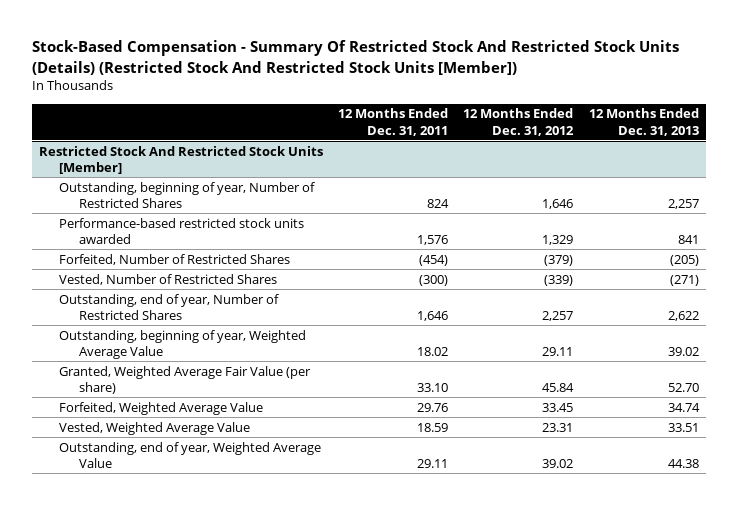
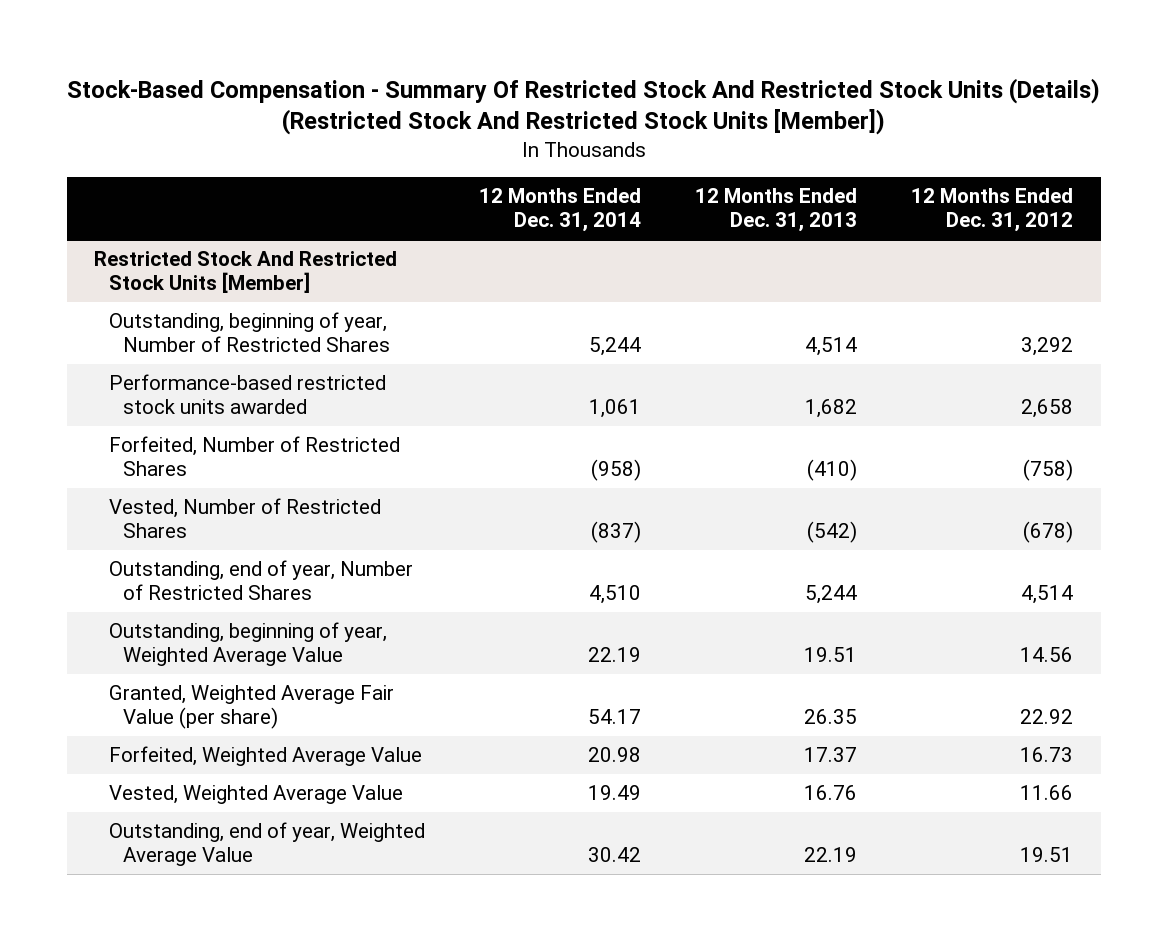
[338,108,449,136] 12 Months Ended Dec. 31, 2011 -> none
none -> [478,188,641,233] 12 Months Ended Dec. 31, 2014
[542,199,574,210] 1,646 -> [1021,337,1074,357] 3,292
[667,199,699,210] 2,257 -> [805,337,858,357] 4,514
[542,235,574,246] 1,329 -> [1021,399,1074,419] 2,658
[677,235,699,245] 841 -> [805,399,858,419] 1,682
[544,254,574,266] (379) -> [1023,459,1074,482] (758)
[669,254,699,266] (205) -> [807,459,858,482] (410)
[544,274,574,286] (339) -> [1023,521,1074,544] (678)
[669,274,699,286] (271) -> [807,521,858,544] (542)
[542,311,574,322] 2,257 -> [1021,585,1074,605] 4,514
[667,311,699,322] 2,622 -> [805,585,858,605] 5,244
[542,347,574,357] 29.11 -> [1020,647,1074,663] 14.56
[667,347,699,357] 39.02 -> [804,647,858,663] 19.51
[542,383,575,393] 45.84 -> [1020,709,1074,725] 22.92
[667,383,699,393] 52.70 -> [804,709,858,725] 26.35
[542,402,574,412] 33.45 -> [1020,747,1074,763] 16.73
[667,402,700,412] 34.74 -> [804,747,858,763] 17.37
[542,422,574,432] 23.31 -> [1020,785,1074,801] 11.66
[667,422,699,432] 33.51 -> [804,785,858,801] 16.76
[542,459,574,469] 39.02 -> [1020,847,1074,863] 19.51
[667,459,699,469] 44.38 -> [804,847,858,863] 22.19

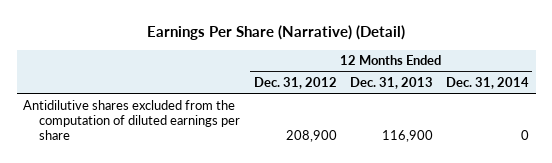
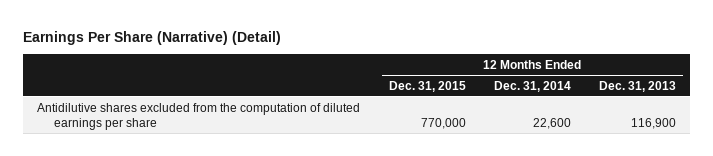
[253,76,337,89] Dec. 31, 2012 -> none
none -> [388,80,466,92] Dec. 31, 2015
[521,129,530,140] 0 -> [532,117,571,129] 22,600

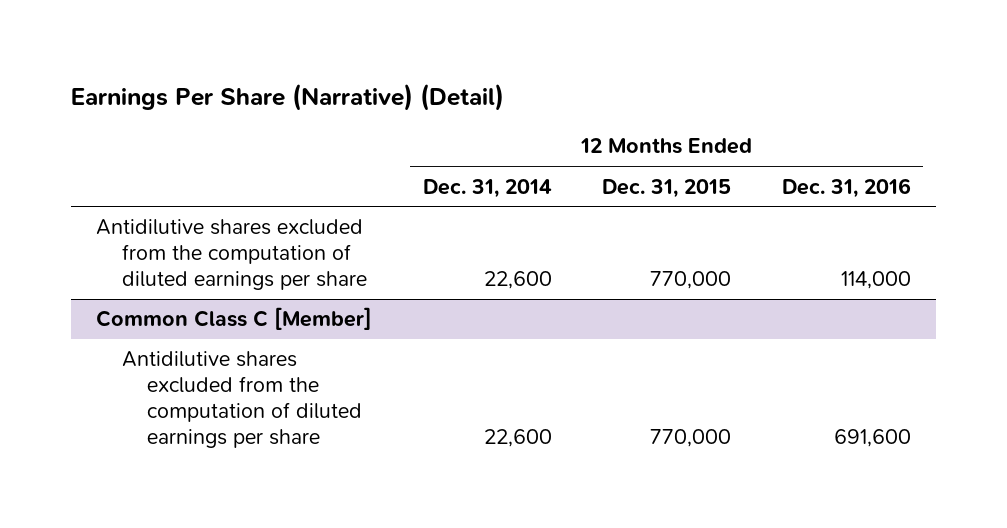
[599,80,677,92] Dec. 31, 2013 -> none
none -> [781,177,911,198] Dec. 31, 2016
none -> [96,307,373,331] Common Class C [Member]
none -> [121,351,362,448] Antidilutive shares excluded from the computation of diluted earnings per share

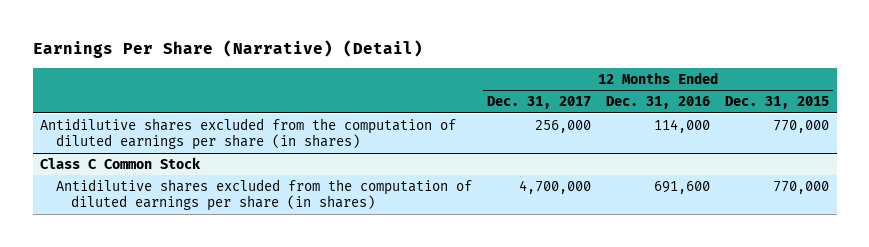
[422,178,552,198] Dec. 31, 2014 -> none
none -> [486,96,591,110] Dec. 31, 2017
[96,219,367,290] Antidilutive shares excluded from the computation of diluted earnings per share -> [40,118,457,151] Antidilutive shares excluded from the computation of diluted earnings per share (in shares)
[96,307,373,331] Common Class C [Member] -> [40,157,202,170] Class C Common Stock
[121,351,362,448] Antidilutive shares excluded from the computation of diluted earnings per share -> [55,179,472,212] Antidilutive shares excluded from the computation of diluted earnings per share (in shares)

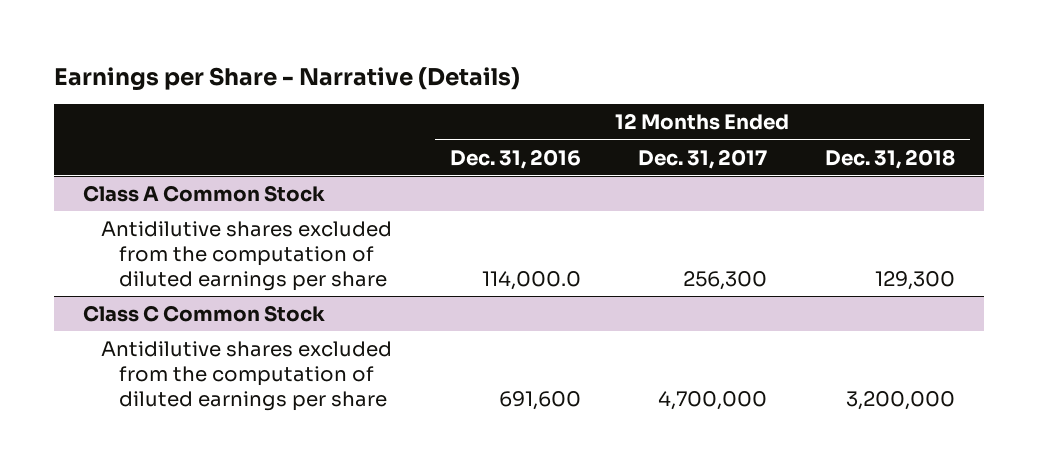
[32,39,423,58] Earnings Per Share (Narrative) (Detail) -> [53,66,520,91] Earnings per Share - Narrative (Details)
[725,96,830,110] Dec. 31, 2015 -> none
none -> [825,148,956,169] Dec. 31, 2018
none -> [82,184,325,202] Class A Common Stock
[40,118,457,151] Antidilutive shares excluded from the computation of diluted earnings per share (in shares) -> [100,220,392,291] Antidilutive shares excluded from the computation of diluted earnings per share
[534,120,591,134] 256,000 -> [683,270,768,290] 256,300
[653,119,710,134] 114,000 -> [481,270,581,290] 114,000.0
[55,179,472,212] Antidilutive shares excluded from the computation of diluted earnings per share (in shares) -> [100,340,392,411] Antidilutive shares excluded from the computation of diluted earnings per share

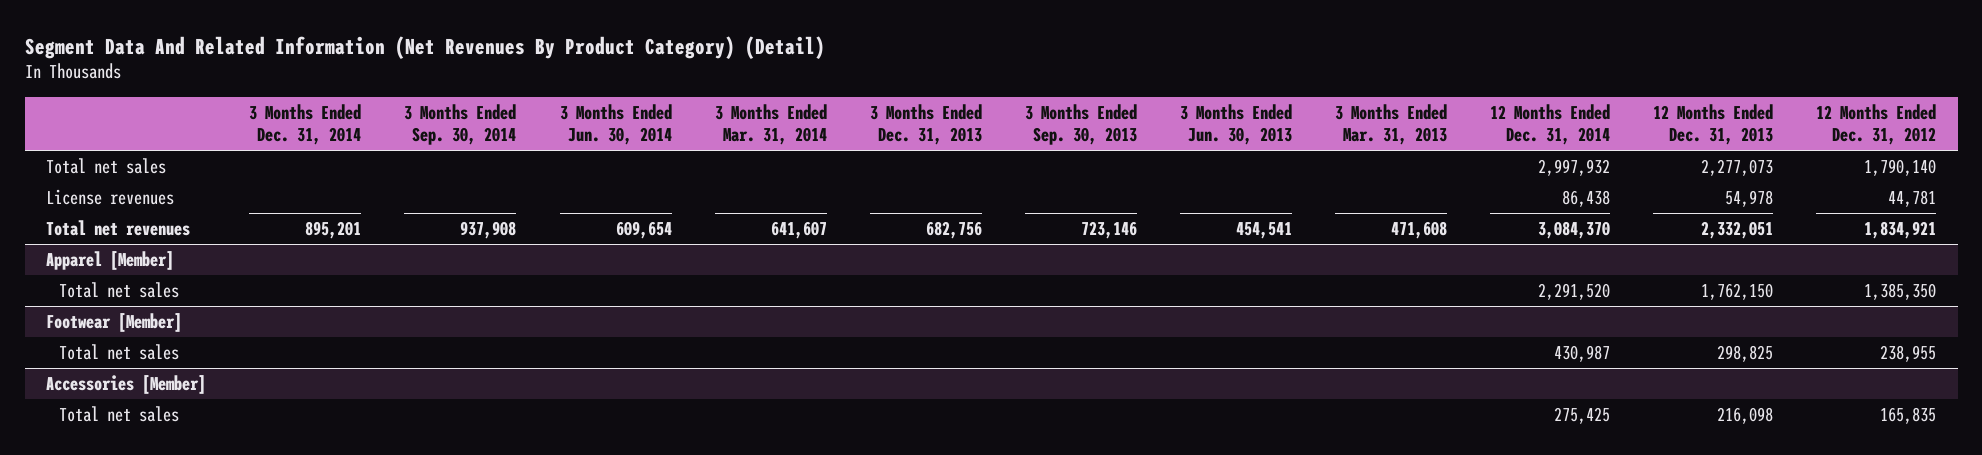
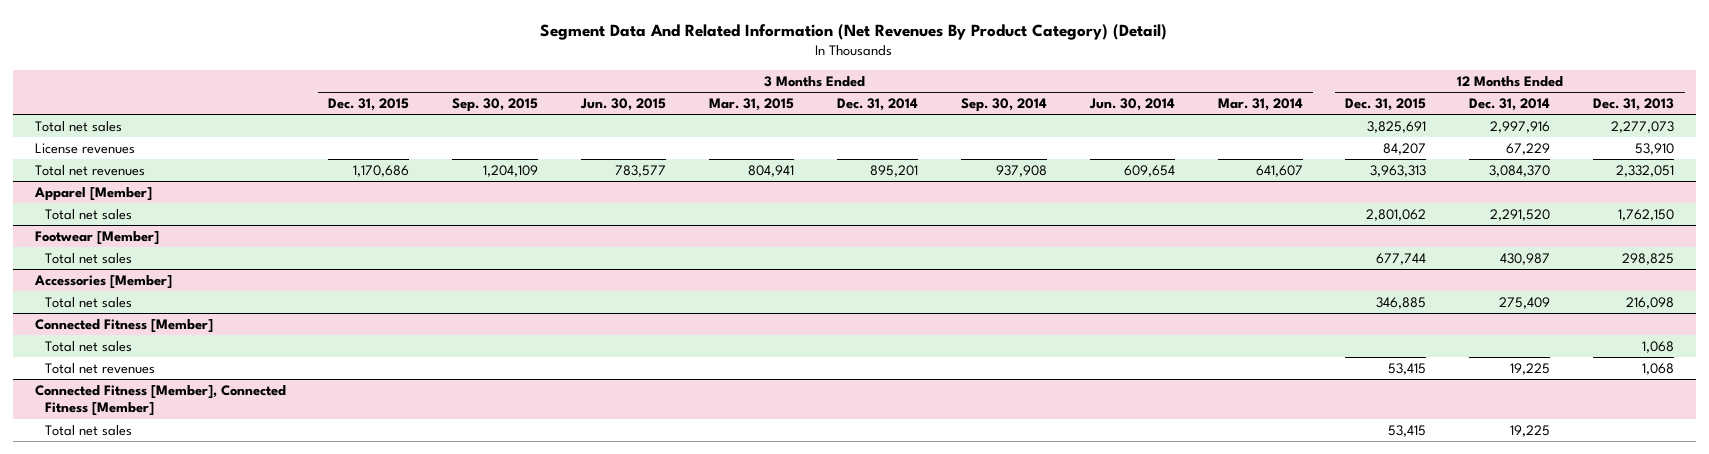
[869,103,982,146] 3 Months Ended Dec. 31, 2013 -> none
[1024,103,1137,146] 3 Months Ended Sep. 30, 2013 -> none
[1179,103,1292,146] 3 Months Ended Jun. 30, 2013 -> none
[1334,103,1447,146] 3 Months Ended Mar. 31, 2013 -> none
[1816,103,1937,146] 12 Months Ended Dec. 31, 2012 -> none
none -> [328,98,410,112] Dec. 31, 2015
none -> [452,98,539,113] Sep. 30, 2015
none -> [580,98,667,112] Jun. 30, 2015
none -> [709,98,795,112] Mar. 31, 2015
none -> [1345,98,1427,112] Dec. 31, 2015
[1538,158,1611,176] 2,997,932 -> [1490,120,1551,133] 2,997,916
[1562,189,1611,207] 86,438 -> [1506,142,1551,155] 67,229
[1725,189,1774,207] 54,978 -> [1635,142,1675,155] 53,910
[1554,406,1611,424] 275,425 -> [1499,296,1551,309] 275,409
none -> [34,318,213,333] Connected Fitness [Member]
none -> [44,340,132,352] Total net sales
none -> [44,362,155,374] Total net revenues
none -> [34,384,286,417] Connected Fitness [Member], Connected Fitness [Member]
none -> [44,424,132,436] Total net sales

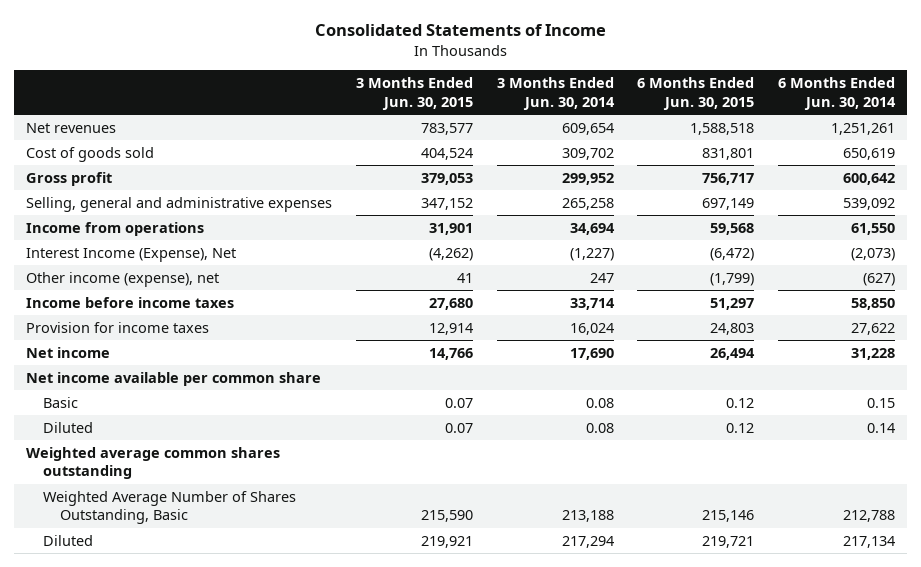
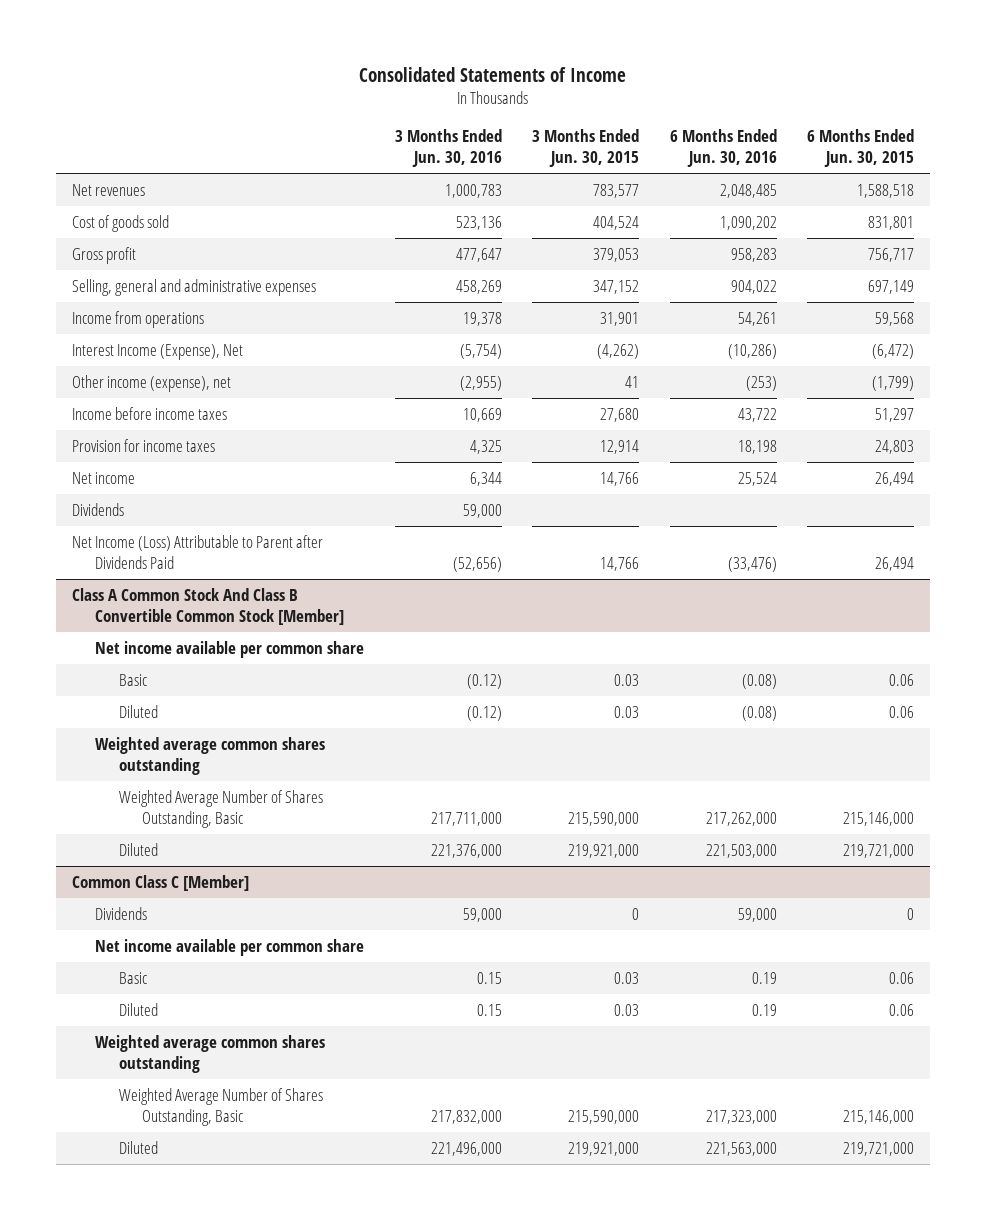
[496,77,615,110] 3 Months Ended Jun. 30, 2014 -> none
[778,77,897,110] 6 Months Ended Jun. 30, 2014 -> none
none -> [394,129,502,168] 3 Months Ended Jun. 30, 2016
none -> [669,129,777,168] 6 Months Ended Jun. 30, 2016
none -> [71,502,124,516] Dividends
none -> [71,534,323,569] Net Income (Loss) Attributable to Parent after Dividends Paid
none -> [71,587,345,625] Class A Common Stock And Class B Convertible Common Stock [Member]
[444,397,473,408] 0.07 -> [614,673,640,686] 0.03
[726,397,755,408] 0.12 -> [889,673,915,686] 0.06
[444,422,473,433] 0.07 -> [614,705,640,718] 0.03
[726,422,755,433] 0.12 -> [889,705,915,718] 0.06
[420,510,473,523] 215,590 -> [568,811,640,826] 215,590,000
[702,510,755,523] 215,146 -> [843,811,915,826] 215,146,000
[420,535,473,548] 219,921 -> [568,843,640,858] 219,921,000
[702,535,755,548] 219,721 -> [843,843,915,858] 219,721,000
none -> [71,874,249,891] Common Class C [Member]
none -> [95,906,148,920] Dividends
none -> [95,938,365,956] Net income available per common share
none -> [118,971,147,984] Basic
none -> [118,1002,158,1016] Diluted
none -> [95,1034,326,1073] Weighted average common shares outstanding
none -> [118,1087,323,1126] Weighted Average Number of Shares Outstanding, Basic
none -> [118,1140,158,1154] Diluted

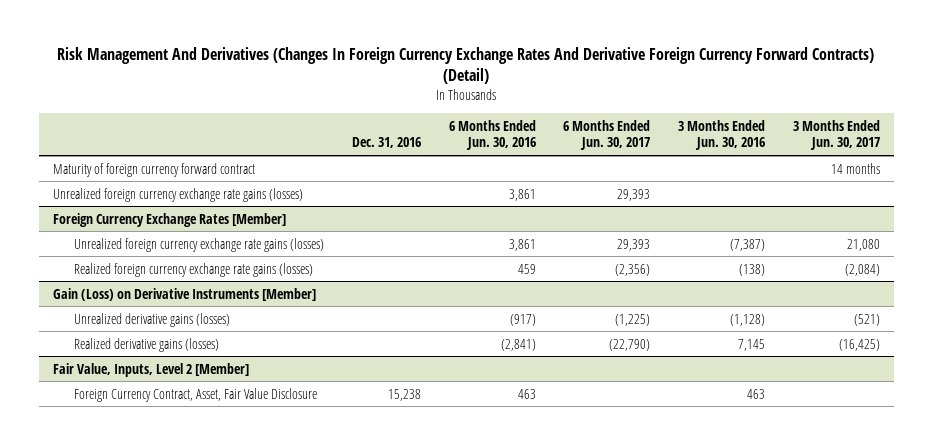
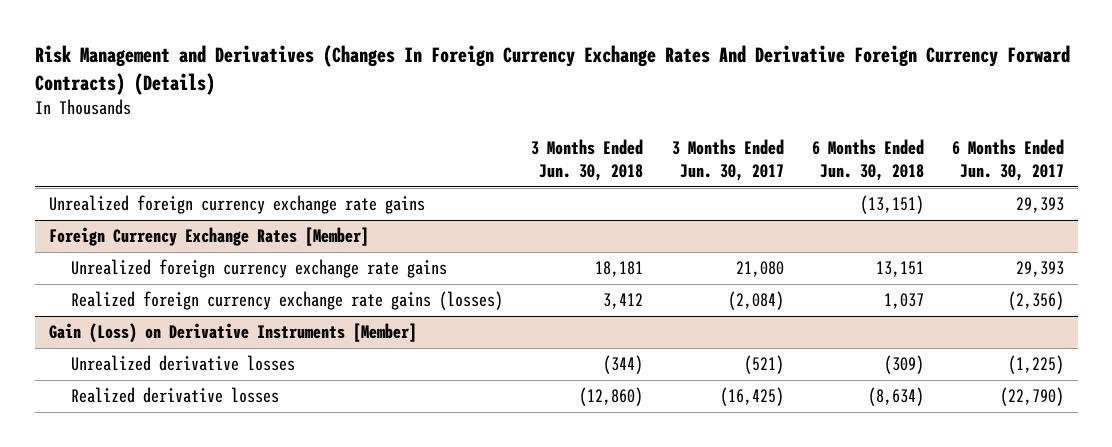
[57,47,875,85] Risk Management And Derivatives (Changes In Foreign Currency Exchange Rates And Derivative Foreign Currency Forward Contracts) (Detail) -> [34,45,1070,96] Risk Management and Derivatives (Changes In Foreign Currency Exchange Rates And Derivative Foreign Currency Forward Contracts) (Details)
[351,137,421,149] Dec. 31, 2016 -> none
[448,119,536,151] 6 Months Ended Jun. 30, 2016 -> none
[678,119,766,151] 3 Months Ended Jun. 30, 2016 -> none
none -> [531,139,644,182] 3 Months Ended Jun. 30, 2018
none -> [811,139,924,182] 6 Months Ended Jun. 30, 2018
[53,162,256,177] Maturity of foreign currency forward contract -> none
[53,187,304,202] Unrealized foreign currency exchange rate gains (losses) -> [48,195,425,215] Unrealized foreign currency exchange rate gains
[74,237,325,252] Unrealized foreign currency exchange rate gains (losses) -> [71,259,448,279] Unrealized foreign currency exchange rate gains
[53,362,250,377] Fair Value, Inputs, Level 2 [Member] -> none
[74,387,318,402] Foreign Currency Contract, Asset, Fair Value Disclosure -> none
[74,312,231,327] Unrealized derivative gains (losses) -> [71,355,296,372] Unrealized derivative losses
[74,337,220,352] Realized derivative gains (losses) -> [71,387,280,404] Realized derivative losses

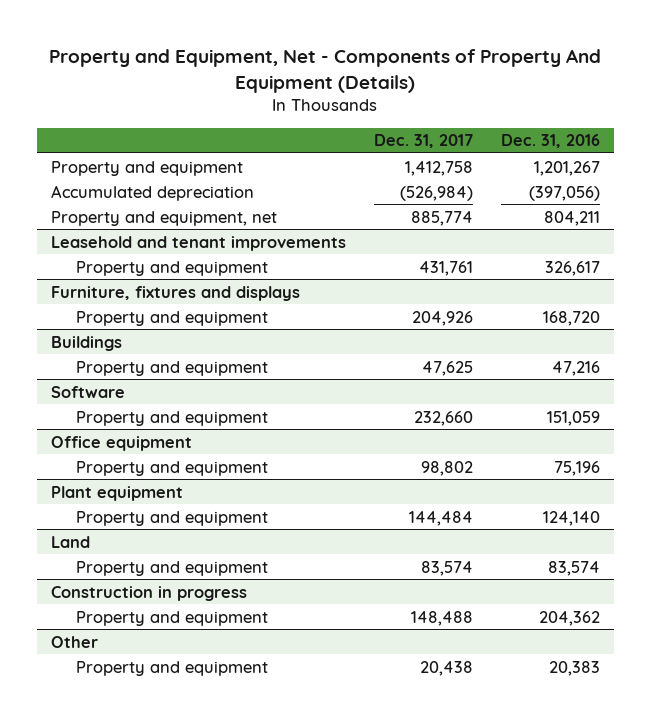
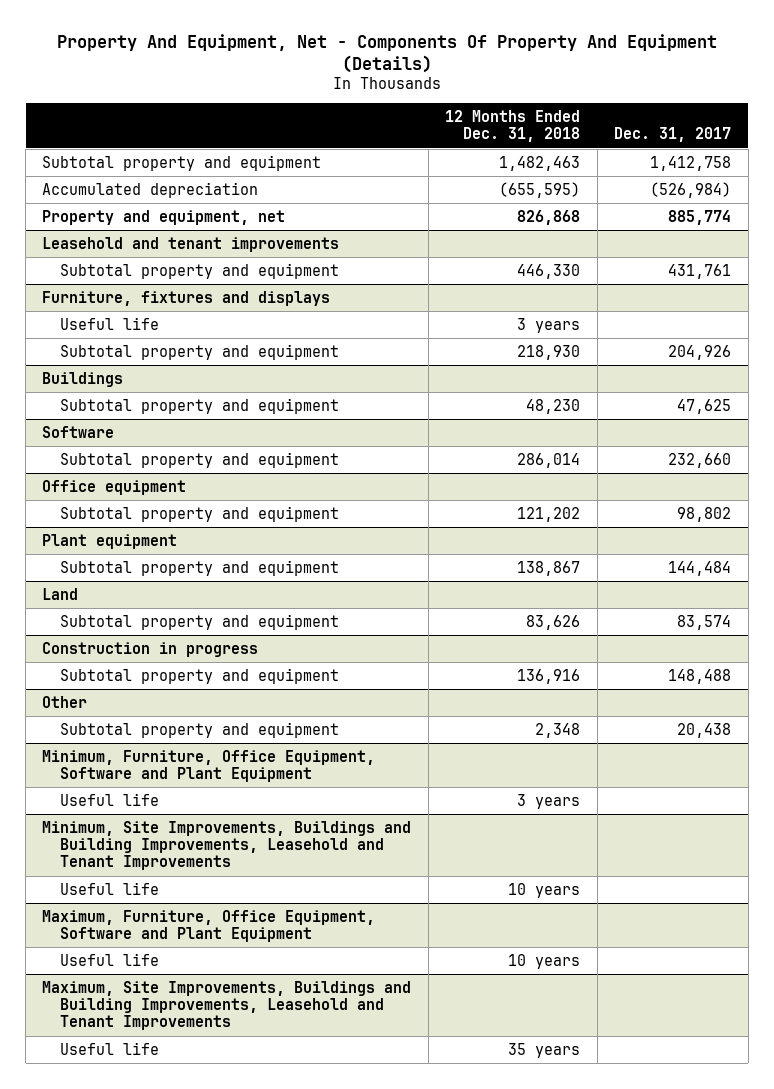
[49,48,602,93] Property and Equipment, Net - Components of Property And Equipment (Details) -> [56,33,717,73] Property And Equipment, Net - Components Of Property And Equipment (Details)
[501,134,601,149] Dec. 31, 2016 -> none
none -> [445,110,581,143] 12 Months Ended Dec. 31, 2018
[50,160,243,176] Property and equipment -> [42,154,322,171] Subtotal property and equipment
[76,260,269,276] Property and equipment -> [60,262,340,279] Subtotal property and equipment
none -> [60,316,160,330] Useful life
[76,310,269,326] Property and equipment -> [60,343,340,360] Subtotal property and equipment
[76,360,269,376] Property and equipment -> [60,397,340,414] Subtotal property and equipment
[76,410,269,426] Property and equipment -> [60,451,340,468] Subtotal property and equipment
[76,460,269,476] Property and equipment -> [60,505,340,522] Subtotal property and equipment
[76,510,269,526] Property and equipment -> [60,559,340,576] Subtotal property and equipment
[76,560,269,576] Property and equipment -> [60,613,340,630] Subtotal property and equipment
[76,610,269,626] Property and equipment -> [60,667,340,684] Subtotal property and equipment
[76,660,269,676] Property and equipment -> [60,721,340,738] Subtotal property and equipment
none -> [42,749,376,783] Minimum, Furniture, Office Equipment, Software and Plant Equipment
none -> [60,792,160,806] Useful life
none -> [42,820,412,871] Minimum, Site Improvements, Buildings and Building Improvements, Leasehold and Tenant Improvements
none -> [60,881,160,895] Useful life
none -> [42,909,376,943] Maximum, Furniture, Office Equipment, Software and Plant Equipment
none -> [60,952,160,966] Useful life
none -> [42,980,412,1031] Maximum, Site Improvements, Buildings and Building Improvements, Leasehold and Tenant Improvements
none -> [60,1041,160,1055] Useful life

